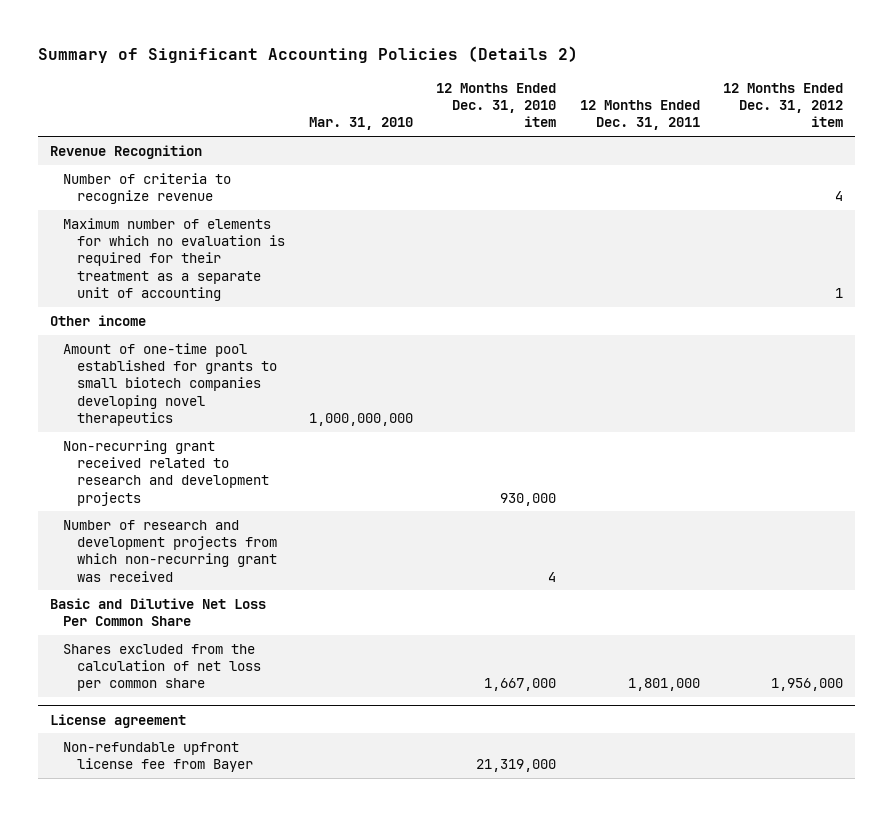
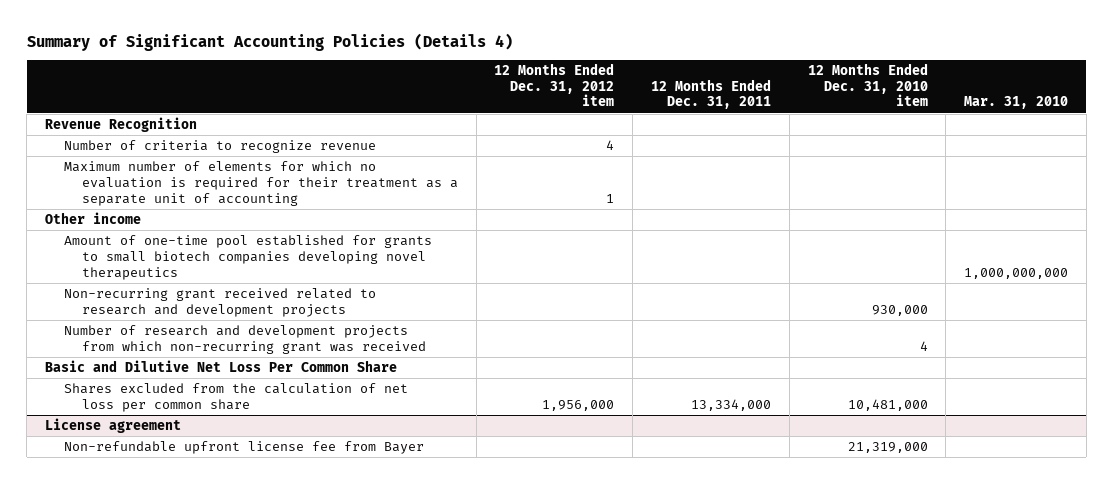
[37,45,578,63] Summary of Significant Accounting Policies (Details 2) -> [26,32,513,51] Summary of Significant Accounting Policies (Details 4)
[484,678,557,692] 1,667,000 -> [847,398,928,411] 10,481,000
[627,678,700,692] 1,801,000 -> [690,398,771,411] 13,334,000

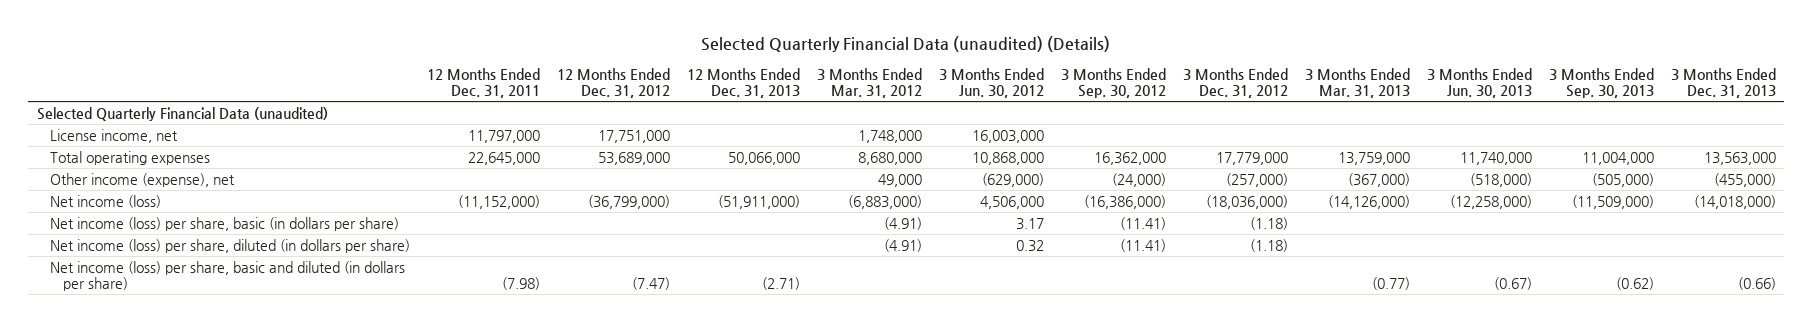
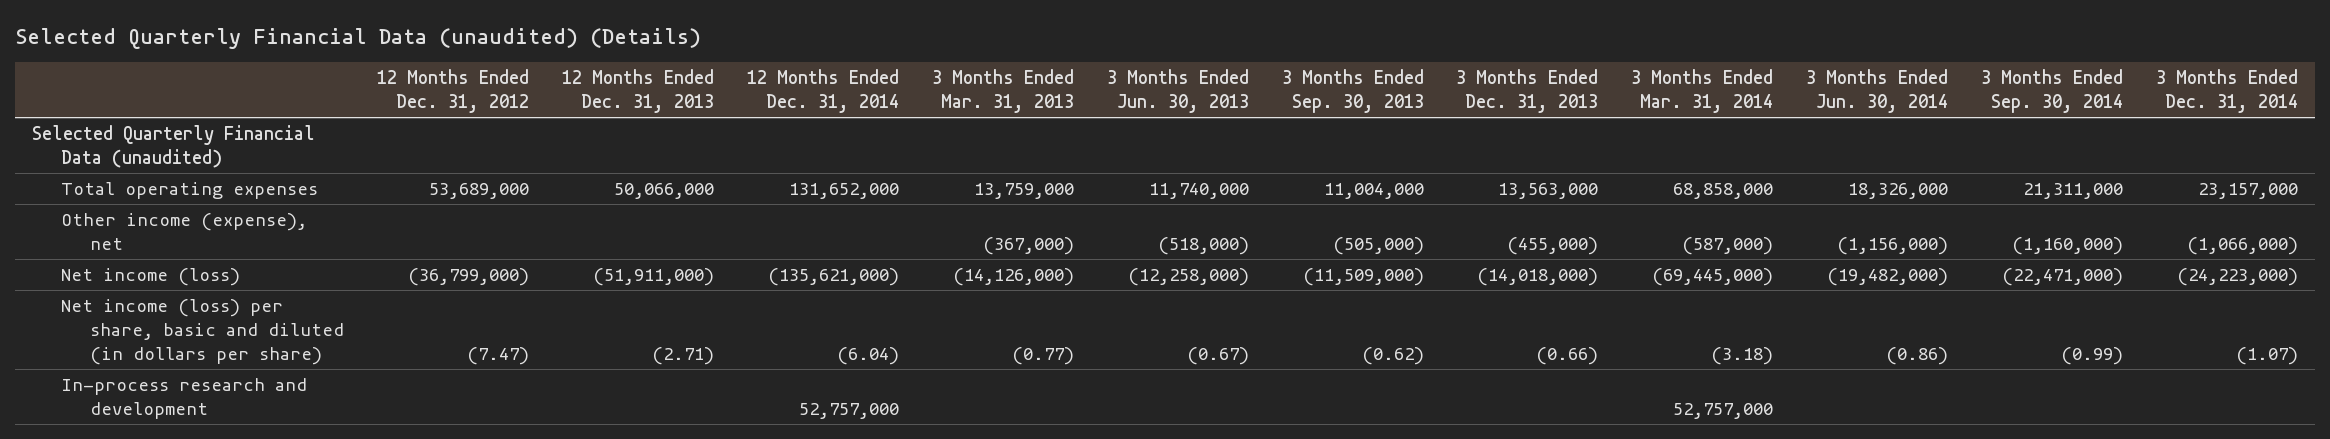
[426,67,540,99] 12 Months Ended Dec. 31, 2011 -> none
[816,67,922,99] 3 Months Ended Mar. 31, 2012 -> none
[938,67,1044,99] 3 Months Ended Jun. 30, 2012 -> none
[1060,67,1166,99] 3 Months Ended Sep. 30, 2012 -> none
[1182,67,1288,99] 3 Months Ended Dec. 31, 2012 -> none
none -> [746,69,899,114] 12 Months Ended Dec. 31, 2014
none -> [1631,69,1774,114] 3 Months Ended Mar. 31, 2014
none -> [1806,69,1949,114] 3 Months Ended Jun. 30, 2014
none -> [1981,69,2124,114] 3 Months Ended Sep. 30, 2014
none -> [2156,69,2299,114] 3 Months Ended Dec. 31, 2014
[49,128,178,143] License income, net -> none
[49,216,399,231] Net income (loss) per share, basic (in dollars per share) -> none
[49,238,410,253] Net income (loss) per share, diluted (in dollars per share) -> none
none -> [60,377,307,419] In-process research and development

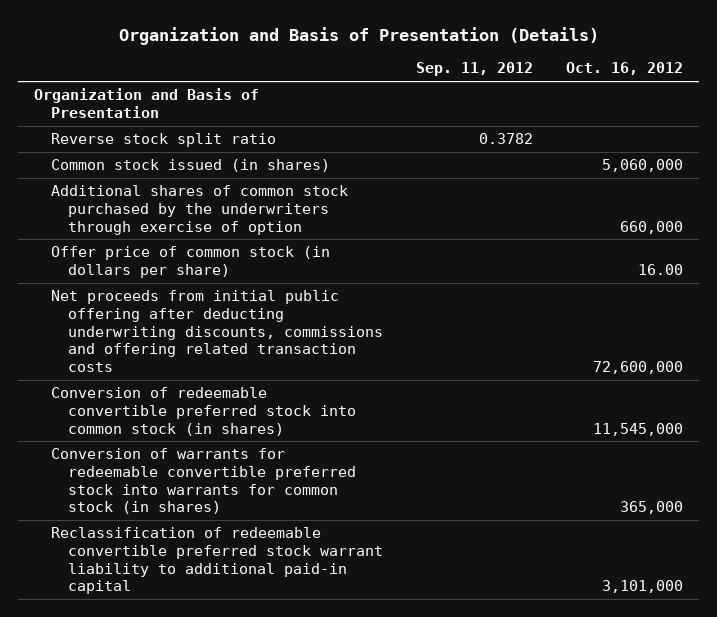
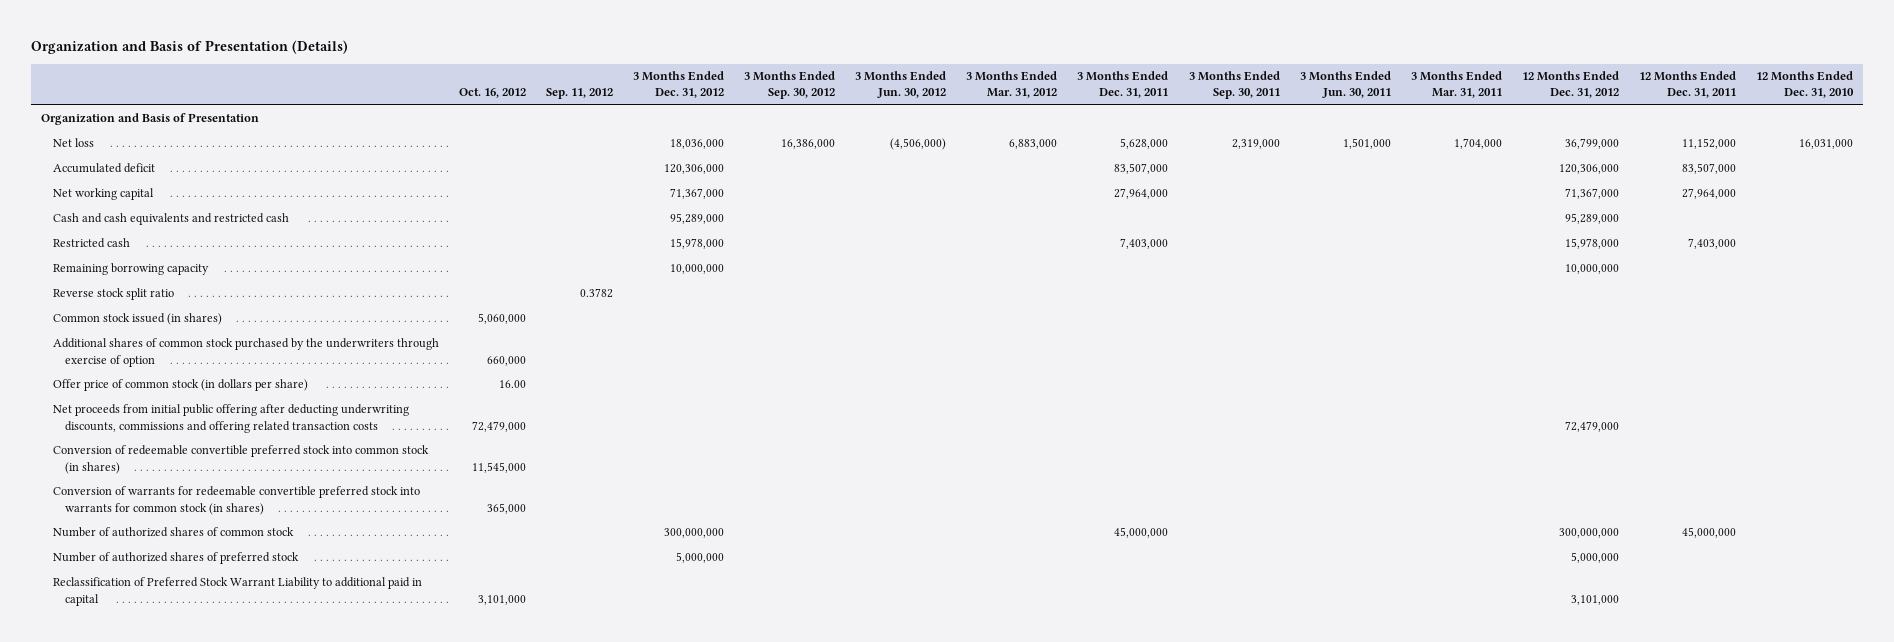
none -> [633,71,725,99] 3 Months Ended Dec. 31, 2012
none -> [744,71,836,100] 3 Months Ended Sep. 30, 2012
none -> [855,71,947,99] 3 Months Ended Jun. 30, 2012
none -> [966,71,1058,99] 3 Months Ended Mar. 31, 2012
none -> [1077,71,1169,99] 3 Months Ended Dec. 31, 2011
none -> [1188,71,1280,100] 3 Months Ended Sep. 30, 2011
none -> [1299,71,1391,99] 3 Months Ended Jun. 30, 2011
none -> [1410,71,1502,99] 3 Months Ended Mar. 31, 2011
none -> [1521,71,1619,99] 12 Months Ended Dec. 31, 2012
none -> [1638,71,1736,99] 12 Months Ended Dec. 31, 2011
none -> [1755,71,1854,99] 12 Months Ended Dec. 31, 2010
none -> [53,138,95,148] Net loss
none -> [53,163,156,174] Accumulated deficit
none -> [53,188,155,201] Net working capital
none -> [53,213,290,226] Cash and cash equivalents and restricted cash
none -> [53,238,131,249] Restricted cash
none -> [53,263,210,276] Remaining borrowing capacity
[592,360,683,374] 72,600,000 -> [472,420,527,432] 72,479,000
none -> [53,527,295,538] Number of authorized shares of common stock
none -> [53,552,300,565] Number of authorized shares of preferred stock
[51,527,383,595] Reclassification of redeemable convertible preferred stock warrant liability to additional paid-in capital -> [53,577,423,606] Reclassification of Preferred Stock Warrant Liability to additional paid in capital

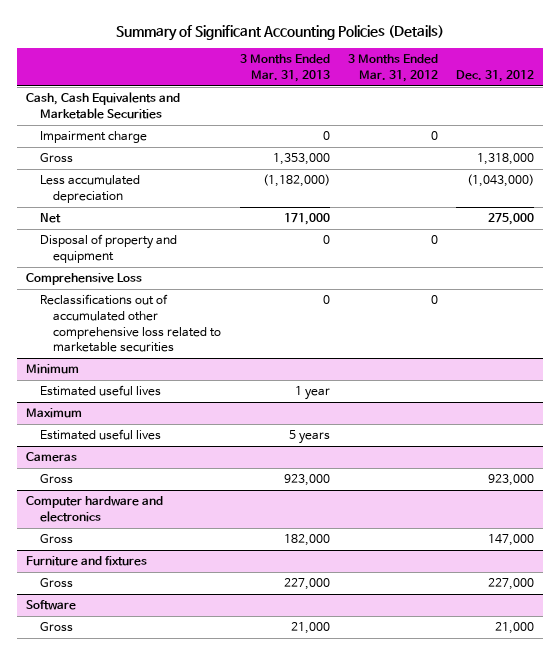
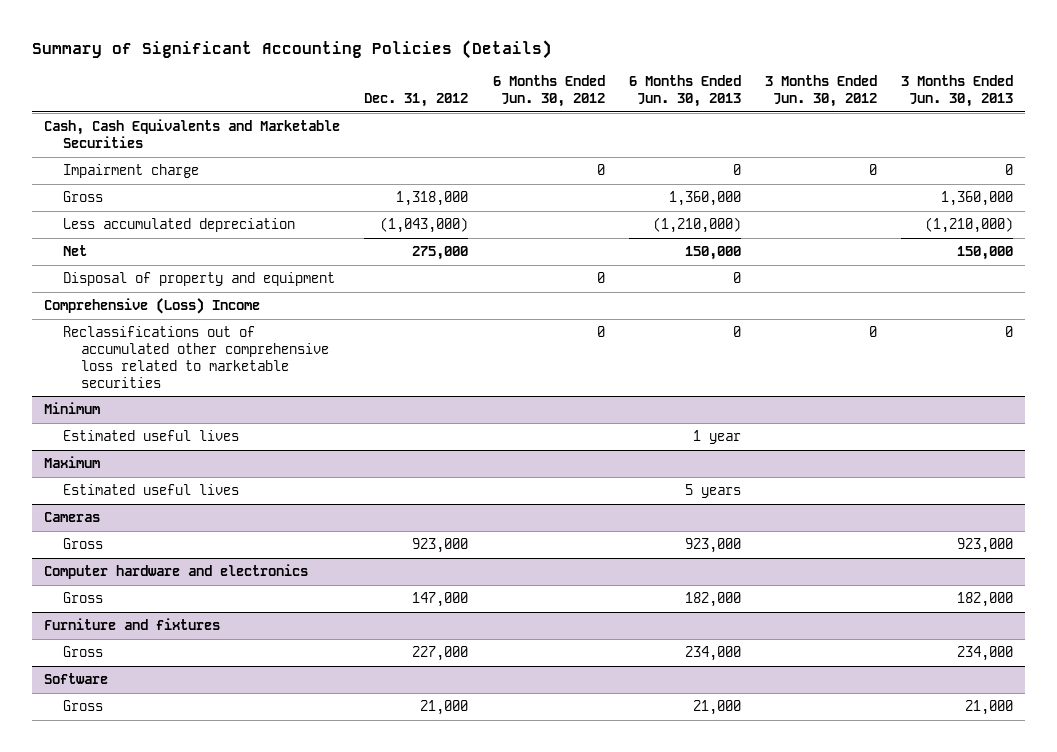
[239,54,330,83] 3 Months Ended Mar. 31, 2013 -> none
[347,54,438,83] 3 Months Ended Mar. 31, 2012 -> none
none -> [492,75,605,108] 6 Months Ended Jun. 30, 2012
none -> [628,75,741,108] 6 Months Ended Jun. 30, 2013
none -> [764,75,877,108] 3 Months Ended Jun. 30, 2012
none -> [901,75,1014,108] 3 Months Ended Jun. 30, 2013
[26,273,143,286] Comprehensive Loss -> [44,298,261,315] Comprehensive (Loss) Income

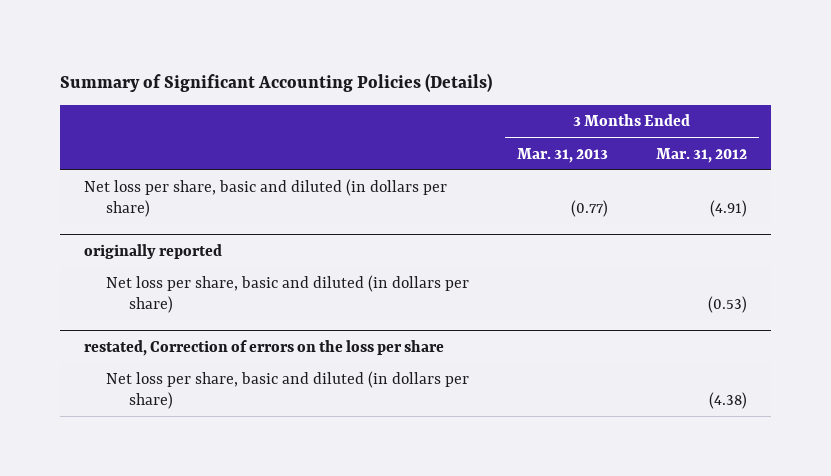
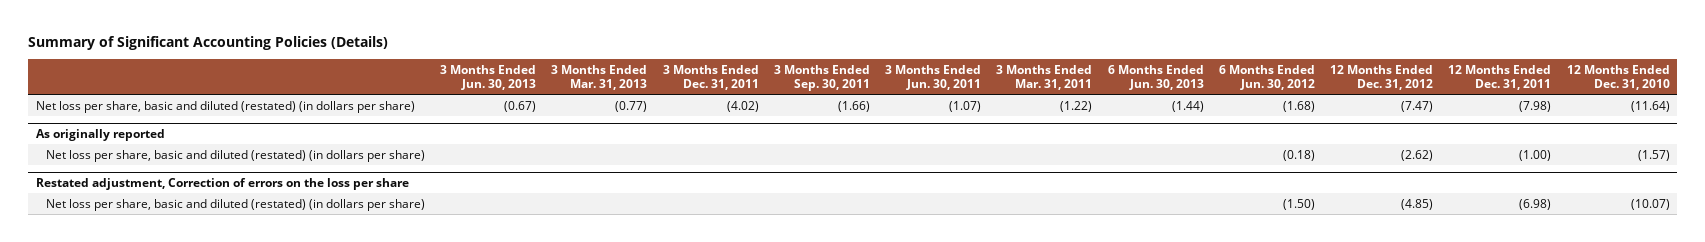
[655,147,747,163] Mar. 31, 2012 -> none
none -> [440,64,537,91] 3 Months Ended Jun. 30, 2013
none -> [662,64,759,91] 3 Months Ended Dec. 31, 2011
none -> [773,64,870,92] 3 Months Ended Sep. 30, 2011
none -> [885,64,982,91] 3 Months Ended Jun. 30, 2011
none -> [996,64,1093,91] 3 Months Ended Mar. 31, 2011
none -> [1107,64,1204,91] 6 Months Ended Jun. 30, 2013
none -> [1218,64,1315,91] 6 Months Ended Jun. 30, 2012
none -> [1330,64,1434,91] 12 Months Ended Dec. 31, 2012
none -> [1448,64,1552,91] 12 Months Ended Dec. 31, 2011
none -> [1566,64,1670,91] 12 Months Ended Dec. 31, 2010
[84,179,448,218] Net loss per share, basic and diluted (in dollars per share) -> [35,100,415,113] Net loss per share, basic and diluted (restated) (in dollars per share)
[84,243,223,259] originally reported -> [35,128,165,141] As originally reported
[106,275,470,314] Net loss per share, basic and diluted (in dollars per share) -> [45,149,425,162] Net loss per share, basic and diluted (restated) (in dollars per share)
[84,339,445,356] restated, Correction of errors on the loss per share -> [35,177,409,190] Restated adjustment, Correction of errors on the loss per share
[106,371,470,410] Net loss per share, basic and diluted (in dollars per share) -> [45,198,425,211] Net loss per share, basic and diluted (restated) (in dollars per share)

